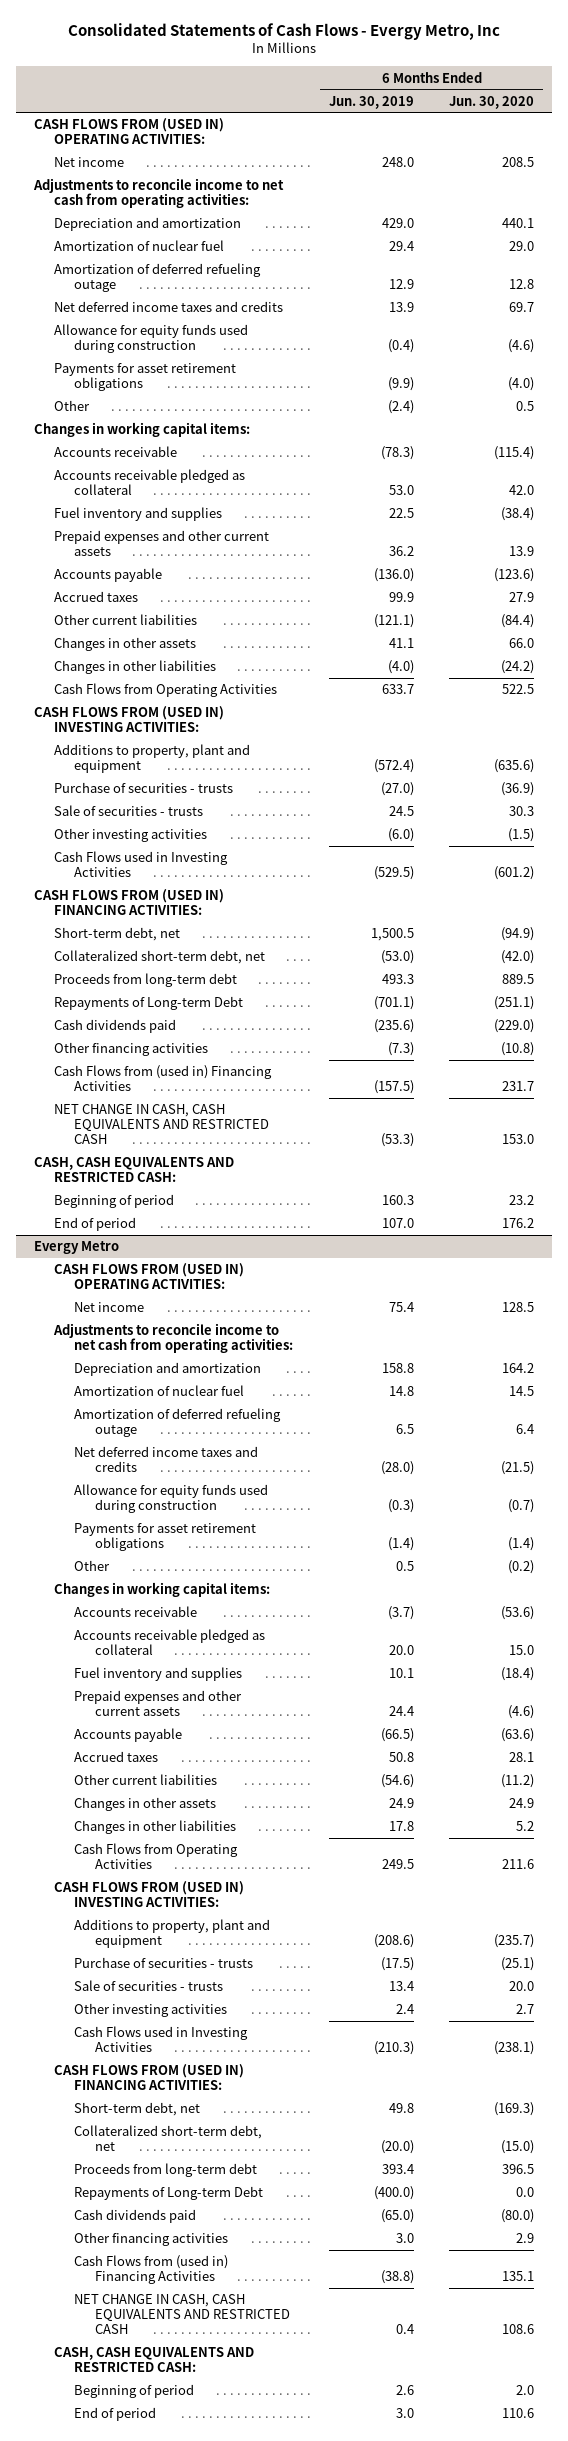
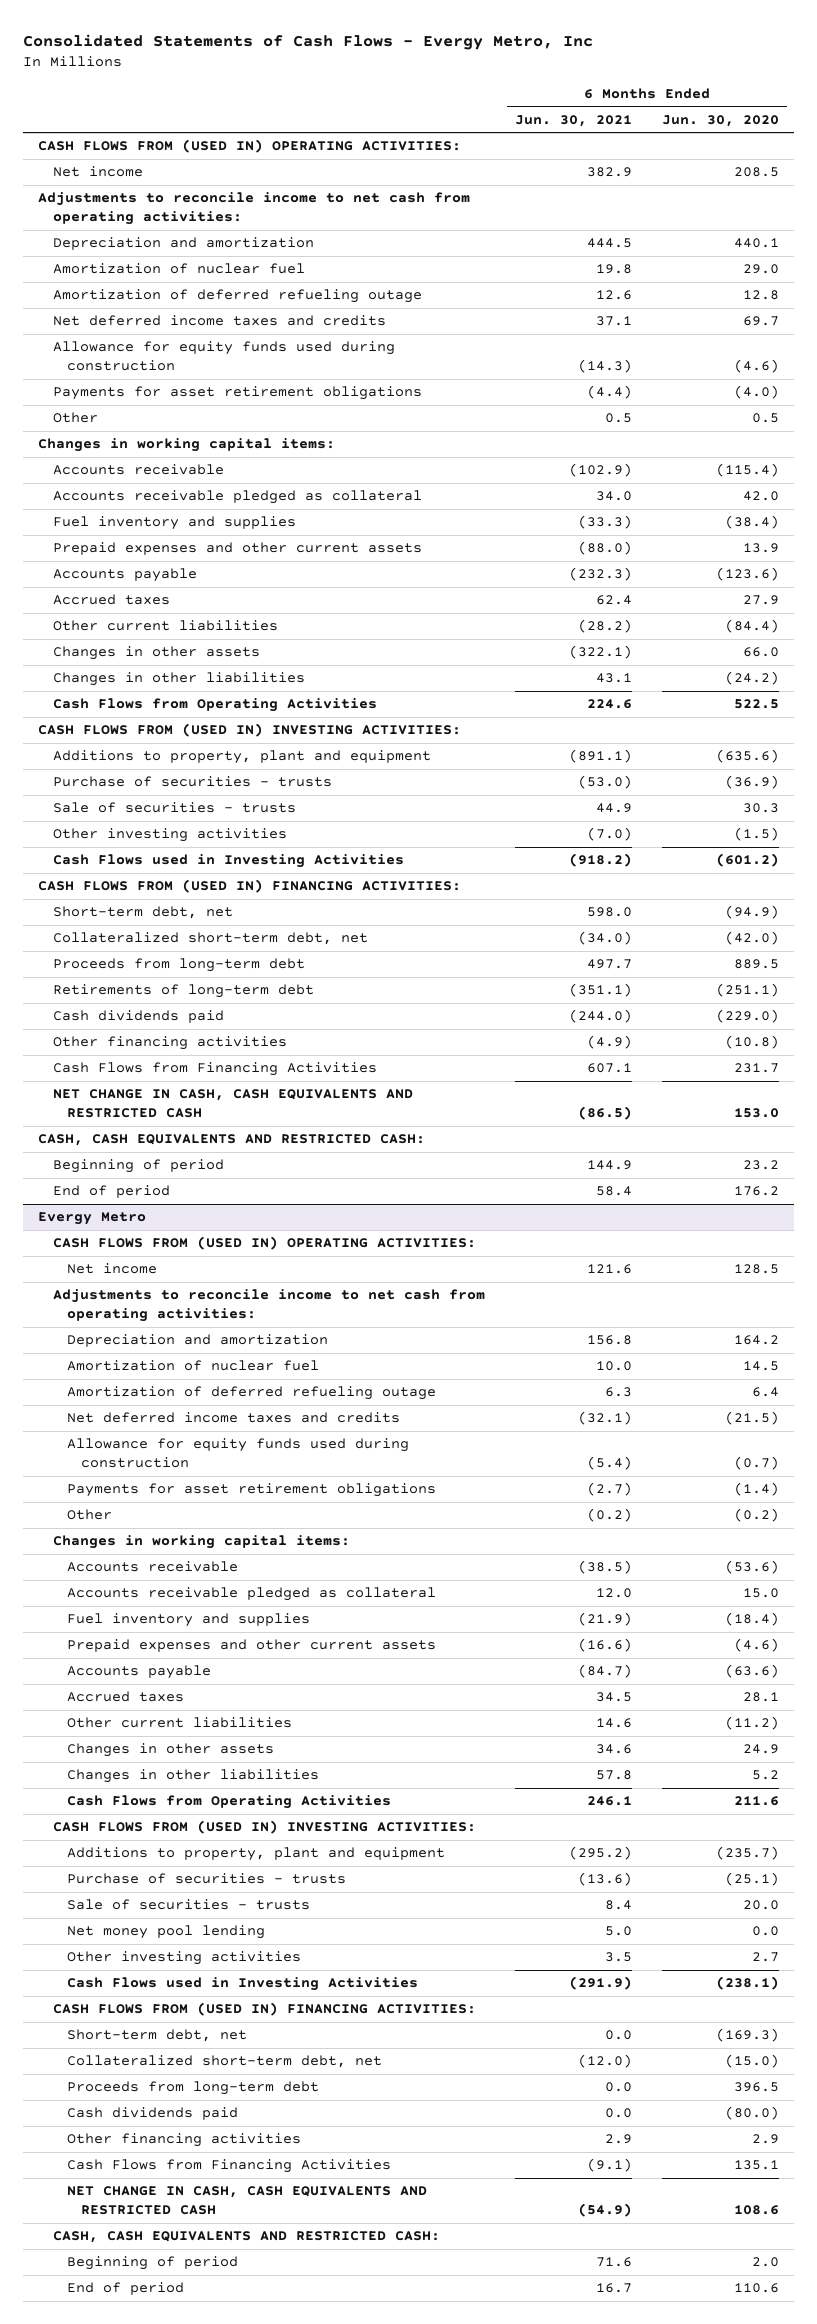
[328,95,414,109] Jun. 30, 2019 -> none
none -> [514,114,632,127] Jun. 30, 2021
[54,996,244,1011] Repayments of Long-term Debt -> [52,984,314,999] Retirements of long-term debt
[54,1065,273,1092] Cash Flows from (used in) Financing Activities -> [52,1062,377,1077] Cash Flows from Financing Activities
none -> [66,1925,265,1940] Net money pool lending
[74,2186,264,2201] Repayments of Long-term Debt -> none
[74,2255,229,2285] Cash Flows from (used in) Financing Activities -> [66,2159,391,2174] Cash Flows from Financing Activities

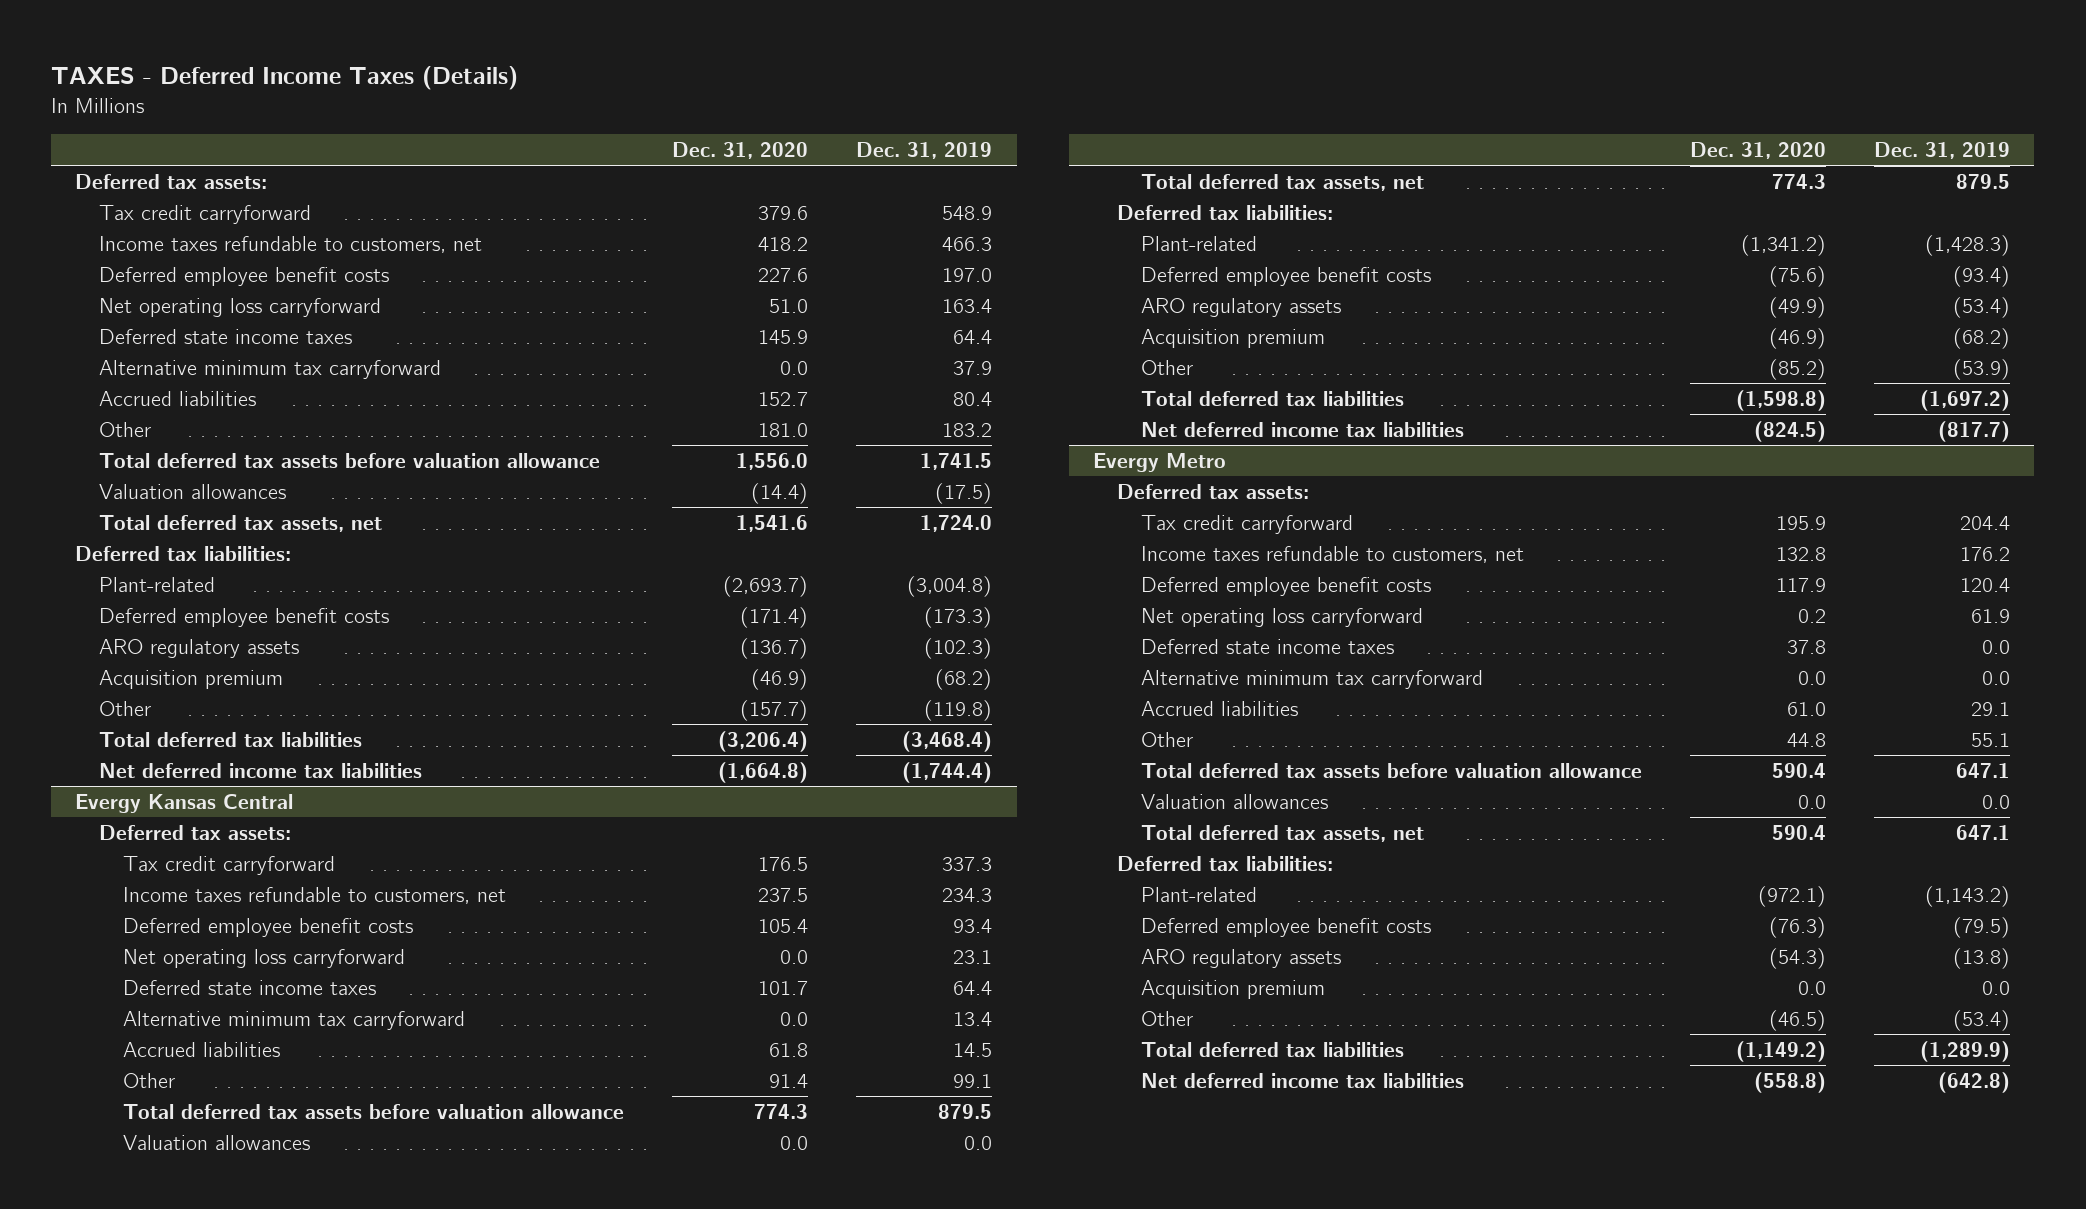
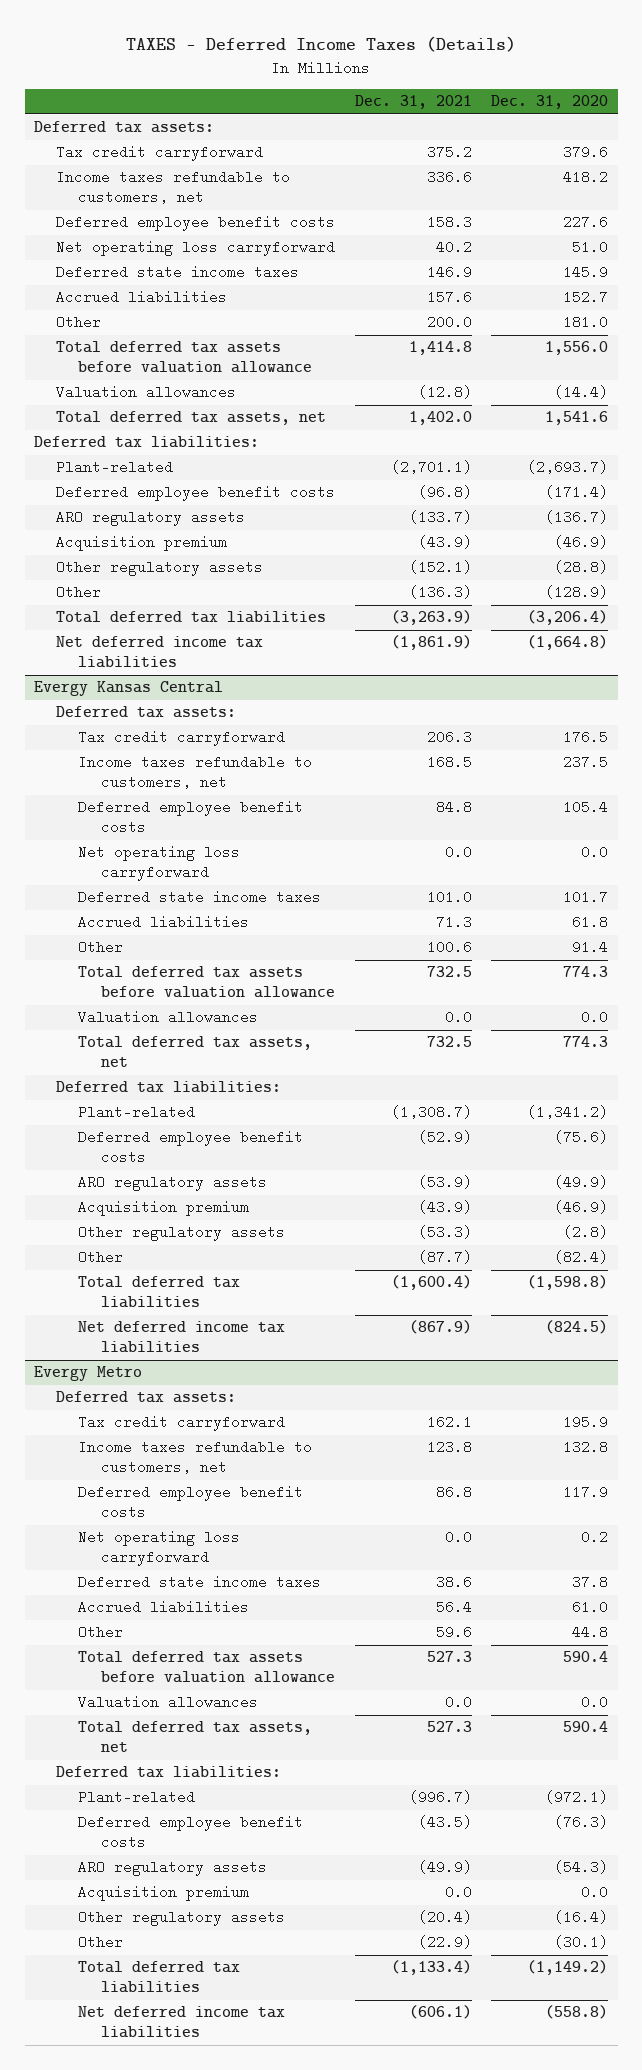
[856,141,993,159] Dec. 31, 2019 -> none
none -> [354,95,472,110] Dec. 31, 2021
[99,359,442,379] Alternative minimum tax carryforward -> none
none -> [56,560,264,577] Other regulatory assets
[740,699,809,721] (157.7) -> [545,585,609,600] (128.9)
[123,1010,466,1030] Alternative minimum tax carryforward -> none
none -> [78,1225,286,1242] Other regulatory assets
[1769,358,1827,380] (85.2) -> [554,1250,609,1265] (82.4)
[1141,669,1484,689] Alternative minimum tax carryforward -> none
none -> [78,1910,286,1927] Other regulatory assets
[1769,1009,1827,1031] (46.5) -> [554,1935,609,1950] (30.1)

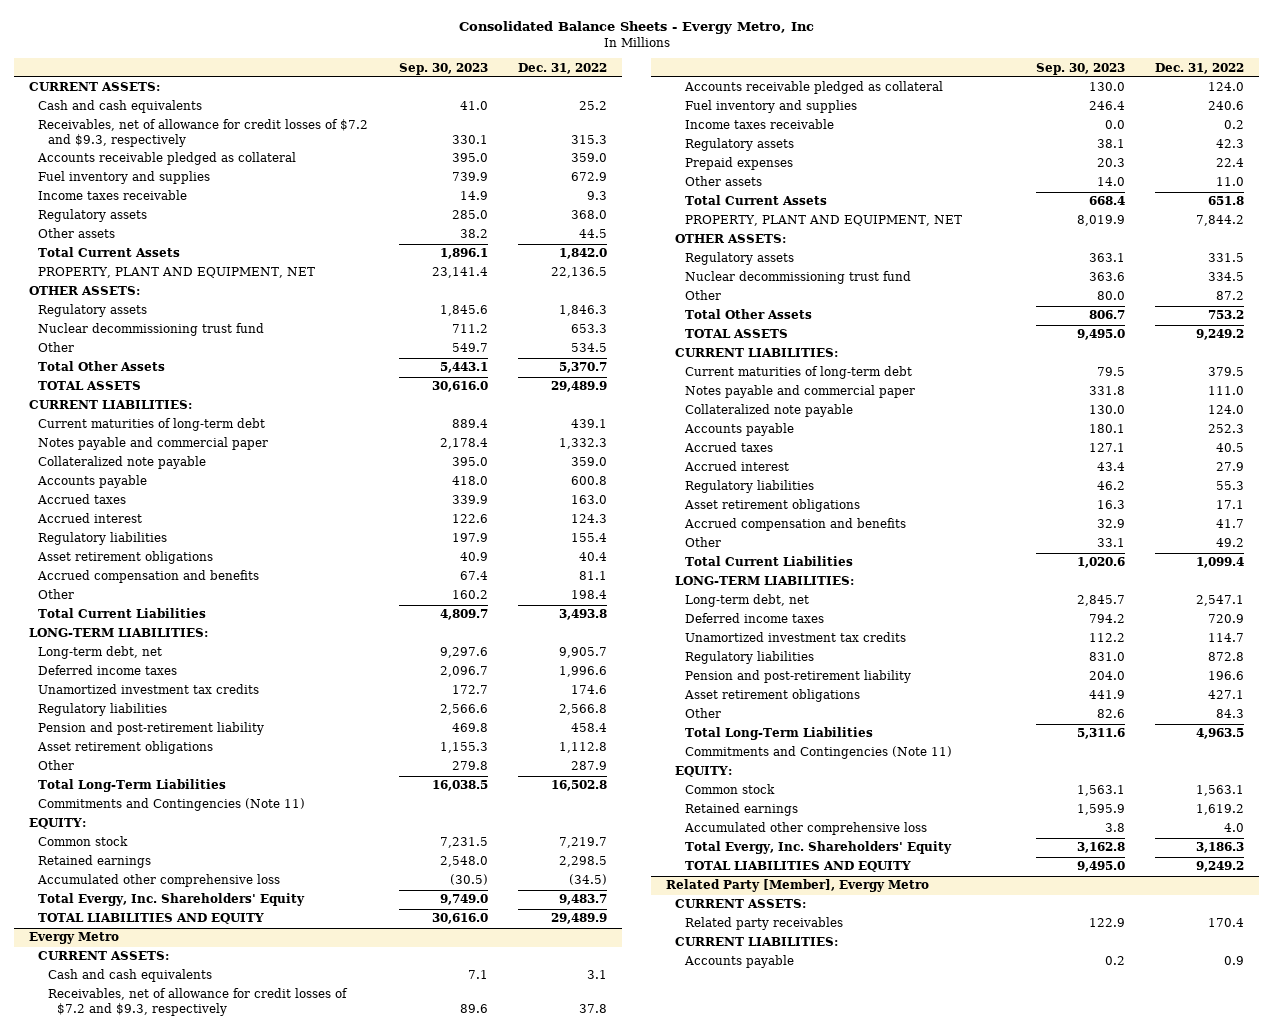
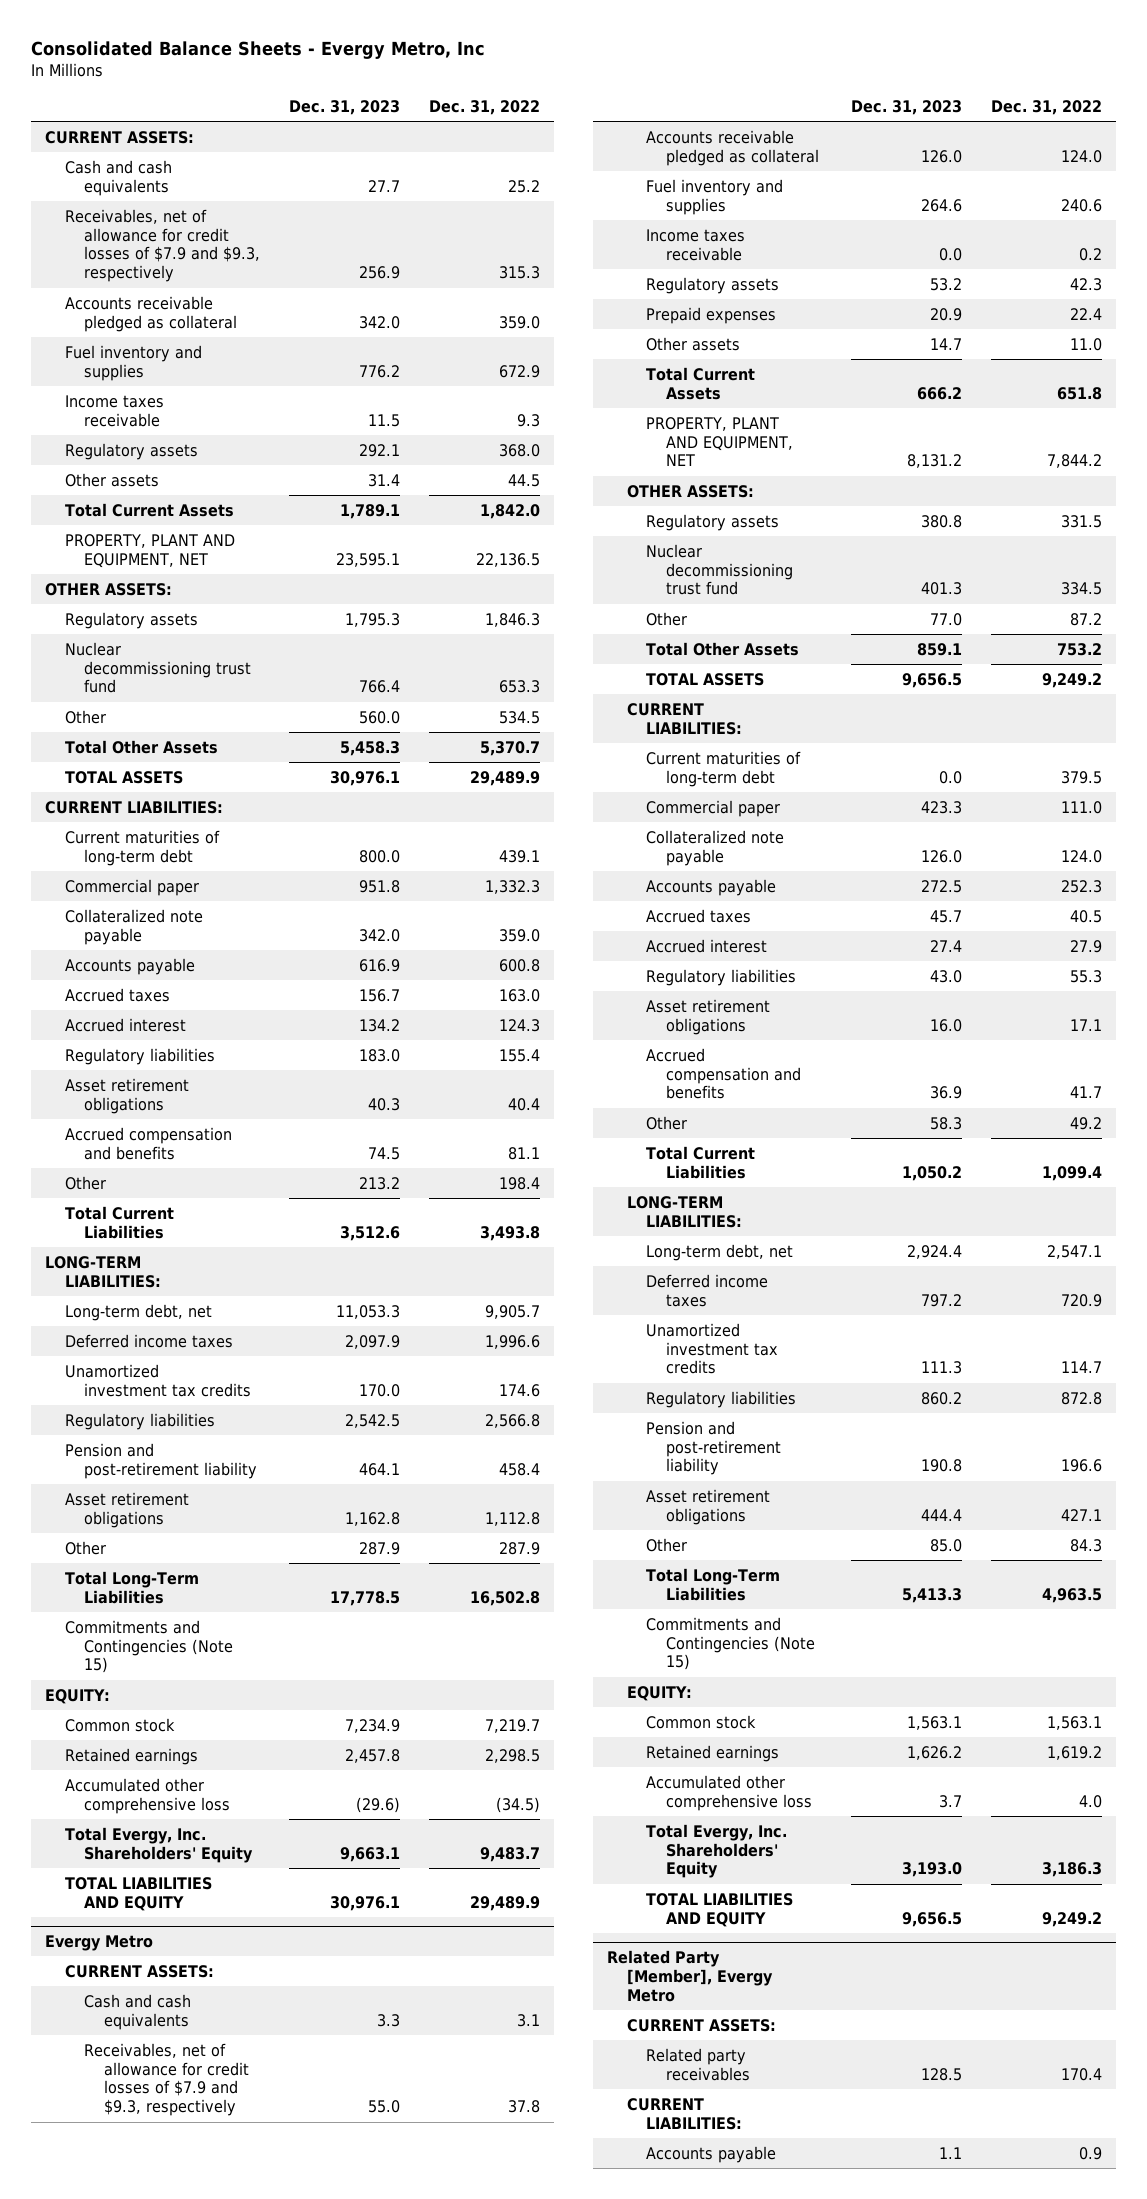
[398,62,488,75] Sep. 30, 2023 -> none
none -> [289,99,401,115] Dec. 31, 2023
[38,119,369,147] Receivables, net of allowance for credit losses of $7.2 and $9.3, respectively -> [64,208,261,283] Receivables, net of allowance for credit losses of $7.9 and $9.3, respectively
[38,437,269,451] Notes payable and commercial paper -> [64,878,199,896] Commercial paper
[38,798,306,812] Commitments and Contingencies (Note 11) -> [64,1619,234,1674] Commitments and Contingencies (Note 15)
[47,988,348,1016] Receivables, net of allowance for credit losses of $7.2 and $9.3, respectively -> [84,2042,249,2117] Receivables, net of allowance for credit losses of $7.9 and $9.3, respectively
[684,385,915,399] Notes payable and commercial paper -> [646,799,781,817] Commercial paper
[684,746,952,760] Commitments and Contingencies (Note 11) -> [646,1616,815,1671] Commitments and Contingencies (Note 15)

